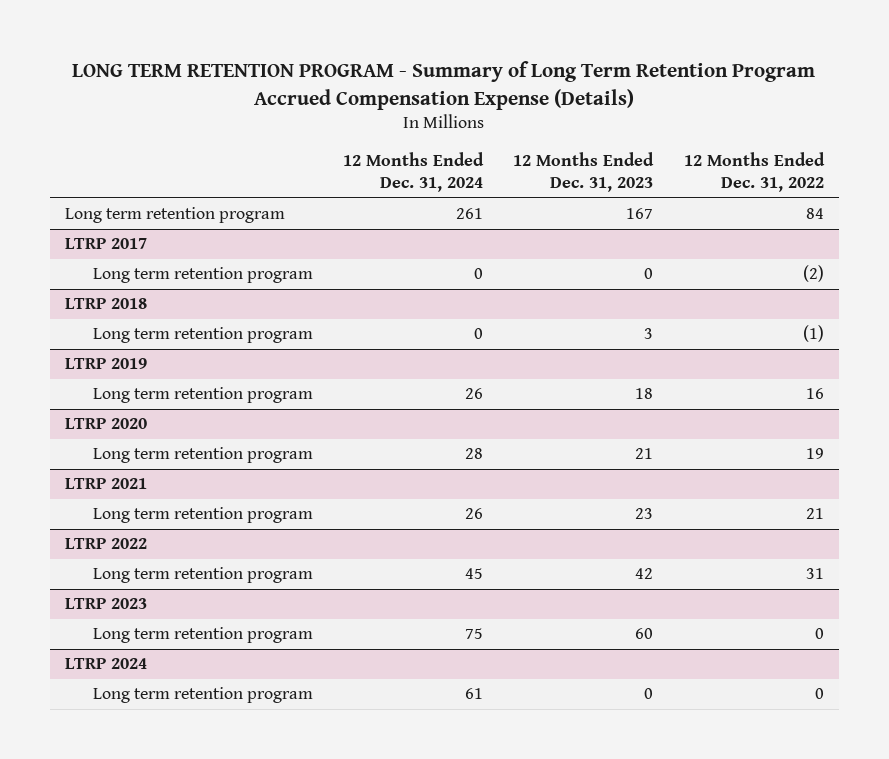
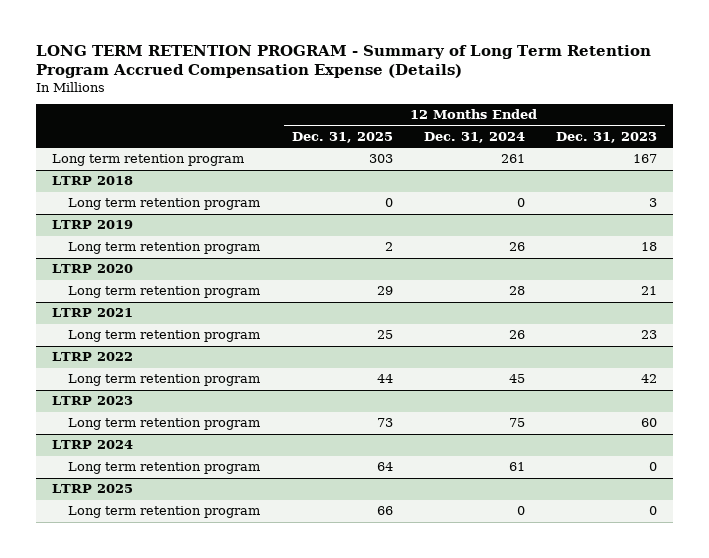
[683,152,825,193] 12 Months Ended Dec. 31, 2022 -> none
none -> [291,132,393,144] Dec. 31, 2025
[64,238,147,250] LTRP 2017 -> none
[92,267,313,284] Long term retention program -> none
none -> [52,484,134,494] LTRP 2025
none -> [68,506,261,519] Long term retention program

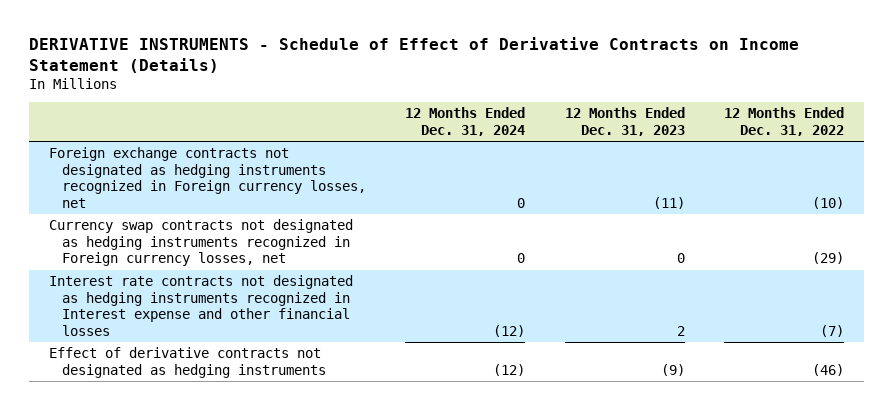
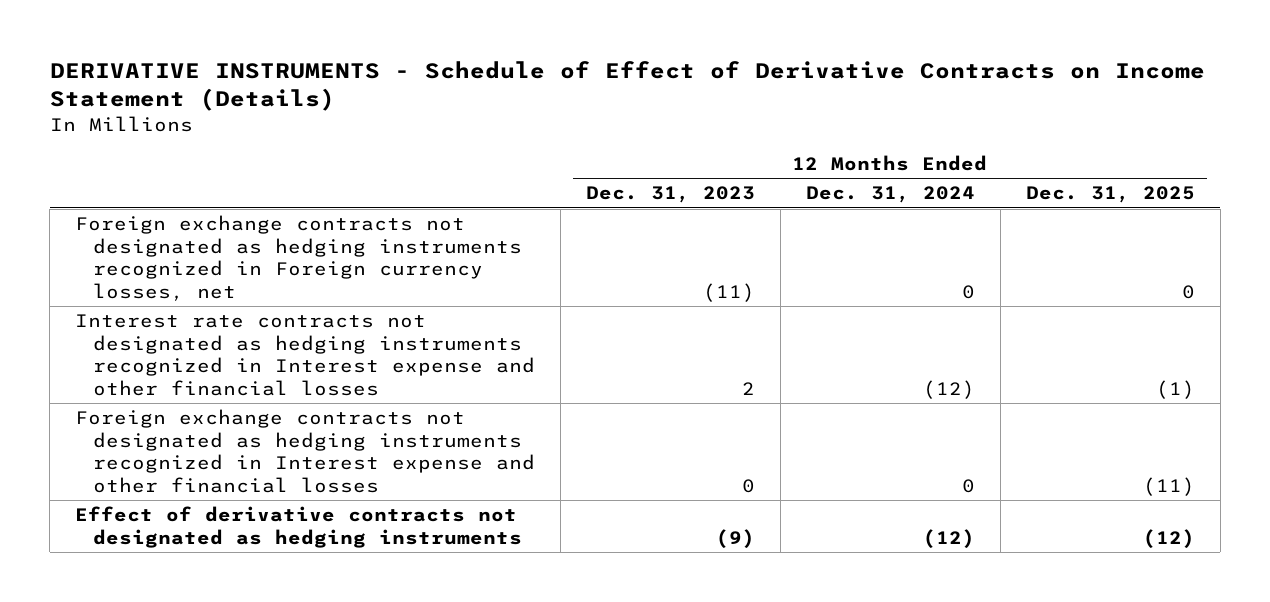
[724,107,845,137] 12 Months Ended Dec. 31, 2022 -> none
none -> [1025,186,1195,204] Dec. 31, 2025
[49,219,354,267] Currency swap contracts not designated as hedging instruments recognized in Foreign currency losses, net -> none
none -> [75,409,535,493] Foreign exchange contracts not designated as hedging instruments recognized in Interest expense and other financial losses

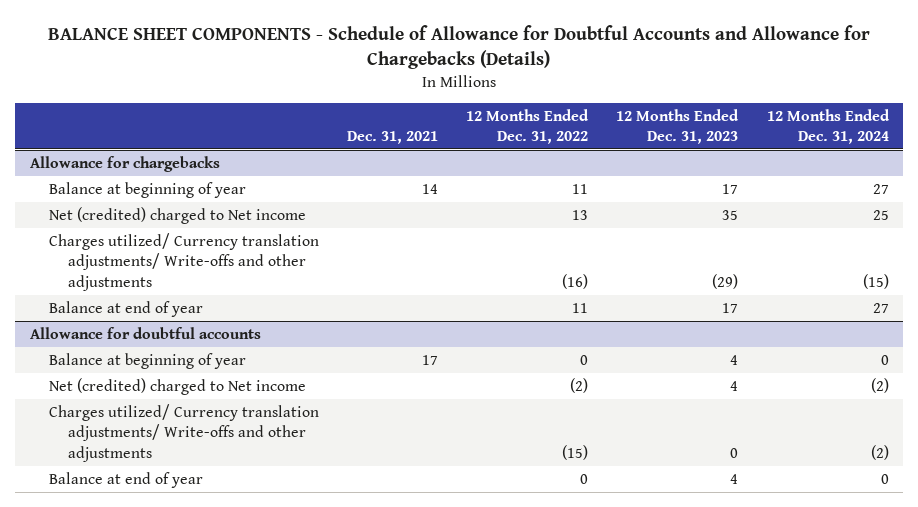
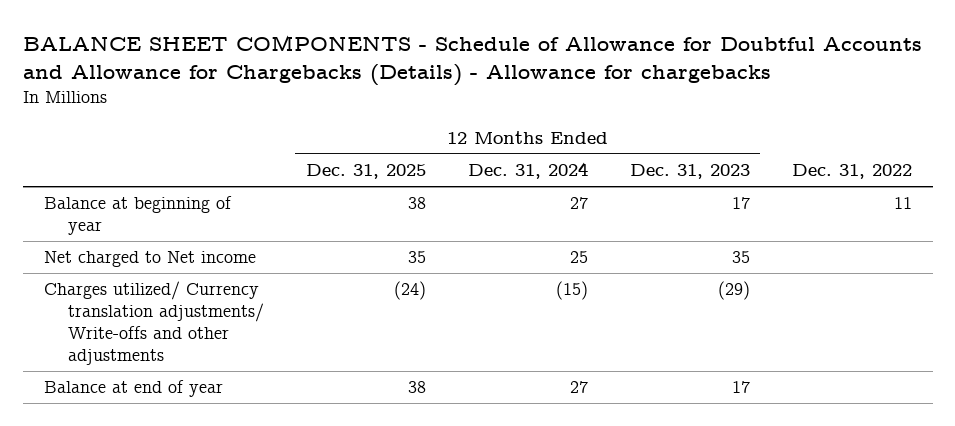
[48,25,871,70] BALANCE SHEET COMPONENTS - Schedule of Allowance for Doubtful Accounts and Allowance for Chargebacks (Details) -> [22,34,922,86] BALANCE SHEET COMPONENTS - Schedule of Allowance for Doubtful Accounts and Allowance for Chargebacks (Details) - Allowance for chargebacks
[347,131,439,145] Dec. 31, 2021 -> none
[466,108,590,145] 12 Months Ended Dec. 31, 2022 -> none
none -> [305,164,426,180] Dec. 31, 2025
none -> [791,164,912,180] Dec. 31, 2022
[29,155,220,172] Allowance for chargebacks -> none
[48,206,306,224] Net (credited) charged to Net income -> [43,251,256,268] Net charged to Net income
[29,326,261,339] Allowance for doubtful accounts -> none
[48,352,246,369] Balance at beginning of year -> none
[48,377,306,395] Net (credited) charged to Net income -> none
[48,403,319,462] Charges utilized/ Currency translation adjustments/ Write-offs and other adjustments -> none
[48,471,203,488] Balance at end of year -> none

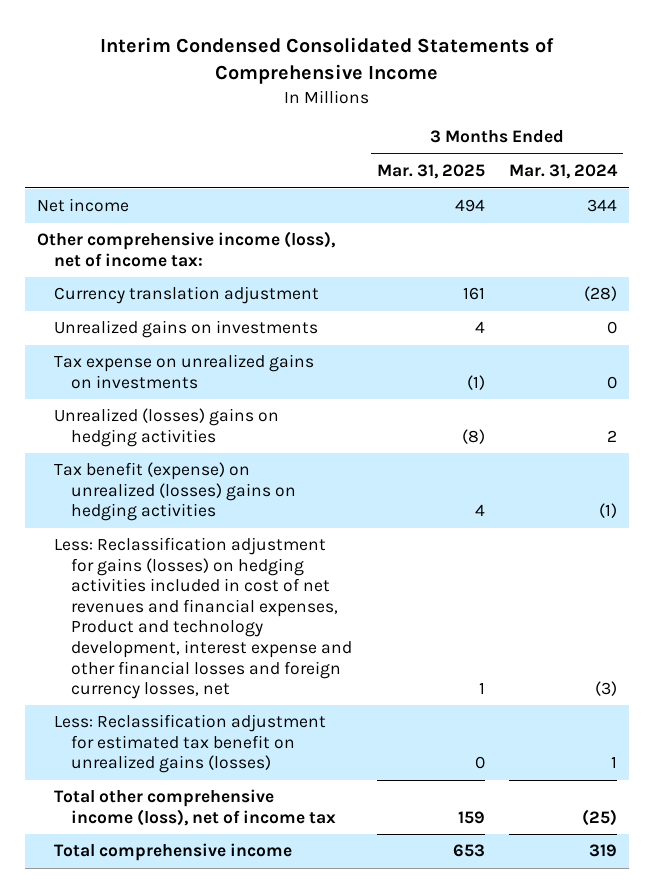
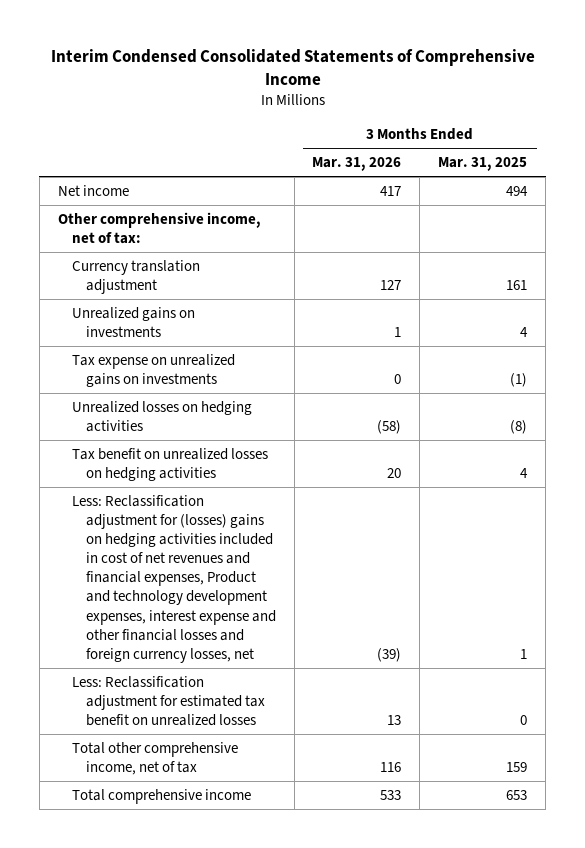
[508,164,618,180] Mar. 31, 2024 -> none
none -> [312,157,402,172] Mar. 31, 2026
[37,231,336,267] Other comprehensive income (loss), net of income tax: -> [57,211,261,245] Other comprehensive income, net of tax:
[54,408,280,447] Unrealized (losses) gains on hedging activities -> [71,400,252,433] Unrealized losses on hedging activities
[54,462,297,522] Tax benefit (expense) on unrealized (losses) gains on hedging activities -> [71,447,268,482] Tax benefit on unrealized losses on hedging activities
[54,537,353,700] Less: Reclassification adjustment for gains (losses) on hedging activities included in cost of net revenues and financial expenses, Product and technology development, interest expense and other financial losses and foreign currency losses, net -> [71,494,276,663] Less: Reclassification adjustment for (losses) gains on hedging activities included in cost of net revenues and financial expenses, Product and technology development expenses, interest expense and other financial losses and foreign currency losses, net
[54,714,327,774] Less: Reclassification adjustment for estimated tax benefit on unrealized gains (losses) -> [71,675,265,727] Less: Reclassification adjustment for estimated tax benefit on unrealized losses
[54,789,337,826] Total other comprehensive income (loss), net of income tax -> [71,741,238,776] Total other comprehensive income, net of tax

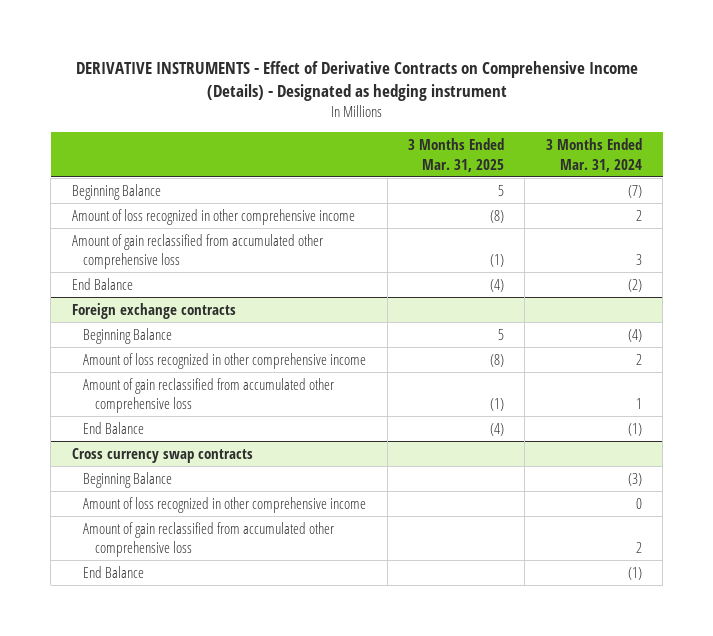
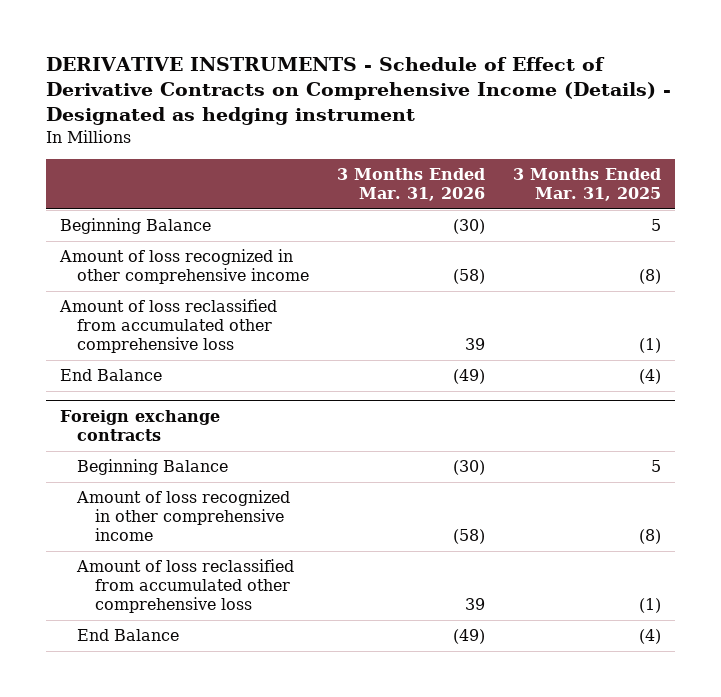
[75,60,638,102] DERIVATIVE INSTRUMENTS - Effect of Derivative Contracts on Comprehensive Income (Details) - Designated as hedging instrument -> [45,56,671,125] DERIVATIVE INSTRUMENTS - Schedule of Effect of Derivative Contracts on Comprehensive Income (Details) - Designated as hedging instrument
[545,138,642,172] 3 Months Ended Mar. 31, 2024 -> none
none -> [337,168,486,202] 3 Months Ended Mar. 31, 2026
[71,233,323,270] Amount of gain reclassified from accumulated other comprehensive loss -> [58,299,277,354] Amount of loss reclassified from accumulated other comprehensive loss
[83,377,335,414] Amount of gain reclassified from accumulated other comprehensive loss -> [76,559,295,614] Amount of loss reclassified from accumulated other comprehensive loss
[71,447,253,463] Cross currency swap contracts -> none
[83,471,173,488] Beginning Balance -> none
[83,496,367,513] Amount of loss recognized in other comprehensive income -> none
[83,521,335,558] Amount of gain reclassified from accumulated other comprehensive loss -> none
[83,565,145,578] End Balance -> none

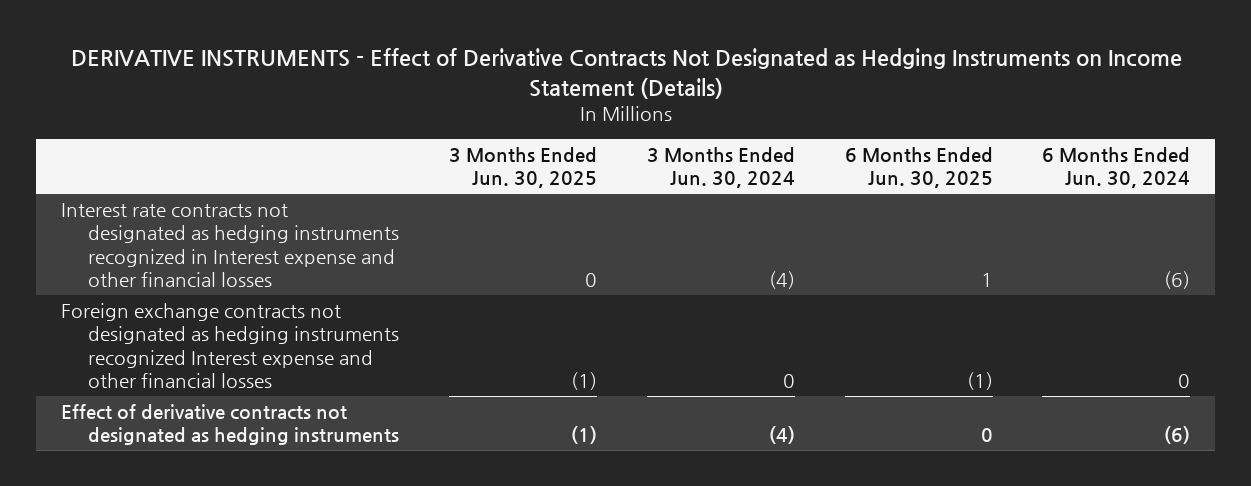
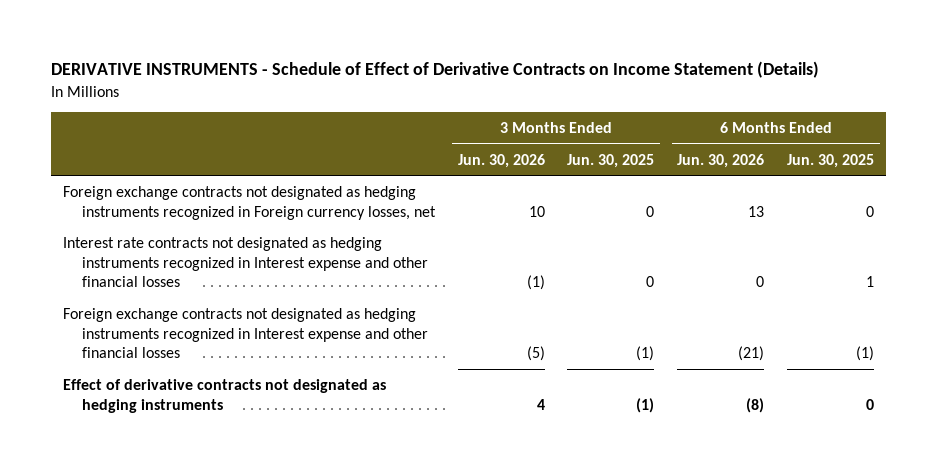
[70,48,1182,99] DERIVATIVE INSTRUMENTS - Effect of Derivative Contracts Not Designated as Hedging Instruments on Income Statement (Details) -> [51,61,820,79] DERIVATIVE INSTRUMENTS - Schedule of Effect of Derivative Contracts on Income Statement (Details)
[646,147,795,189] 3 Months Ended Jun. 30, 2024 -> none
[1042,147,1191,189] 6 Months Ended Jun. 30, 2024 -> none
none -> [457,153,545,168] Jun. 30, 2026
none -> [677,153,765,168] Jun. 30, 2026
none -> [62,185,436,220] Foreign exchange contracts not designated as hedging instruments recognized in Foreign currency losses, net
[60,303,399,388] Foreign exchange contracts not designated as hedging instruments recognized Interest expense and other financial losses -> [62,307,428,359] Foreign exchange contracts not designated as hedging instruments recognized in Interest expense and other financial losses

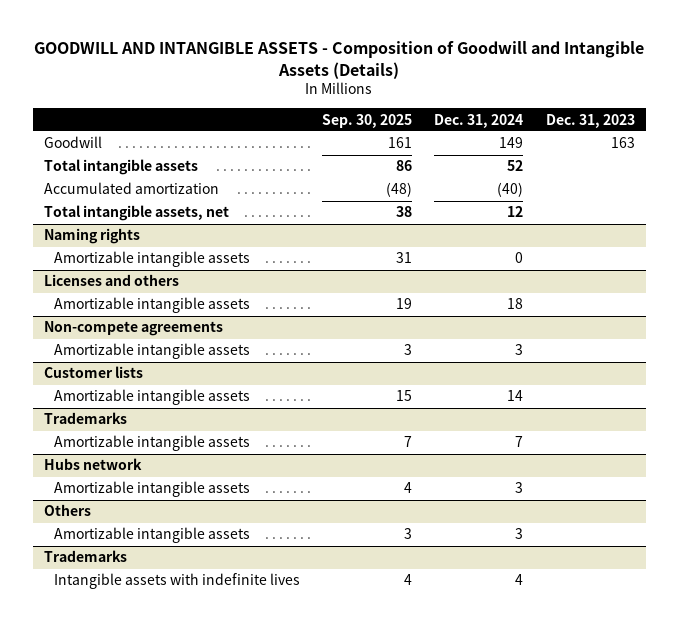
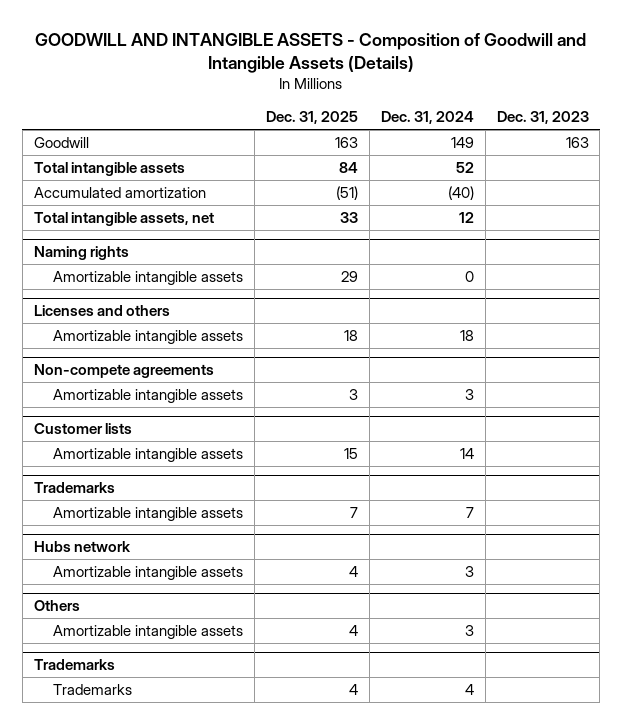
[322,113,413,128] Sep. 30, 2025 -> none
none -> [266,111,359,125] Dec. 31, 2025
[54,573,301,590] Intangible assets with indefinite lives -> [53,683,133,695] Trademarks

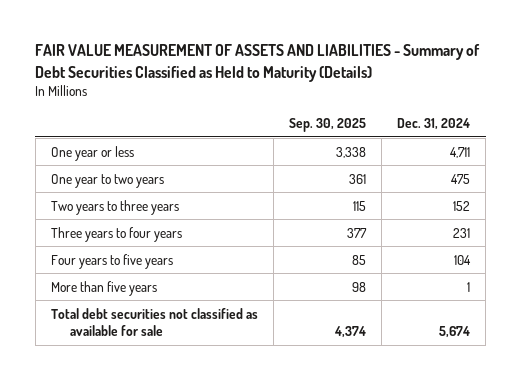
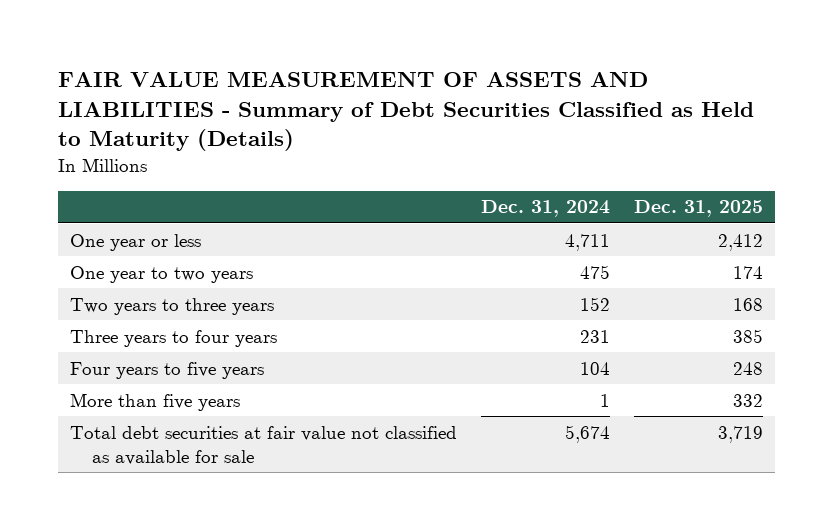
[289,118,367,133] Sep. 30, 2025 -> none
none -> [633,200,763,218] Dec. 31, 2025
[50,307,258,337] Total debt securities not classified as available for sale -> [69,425,457,465] Total debt securities at fair value not classified as available for sale

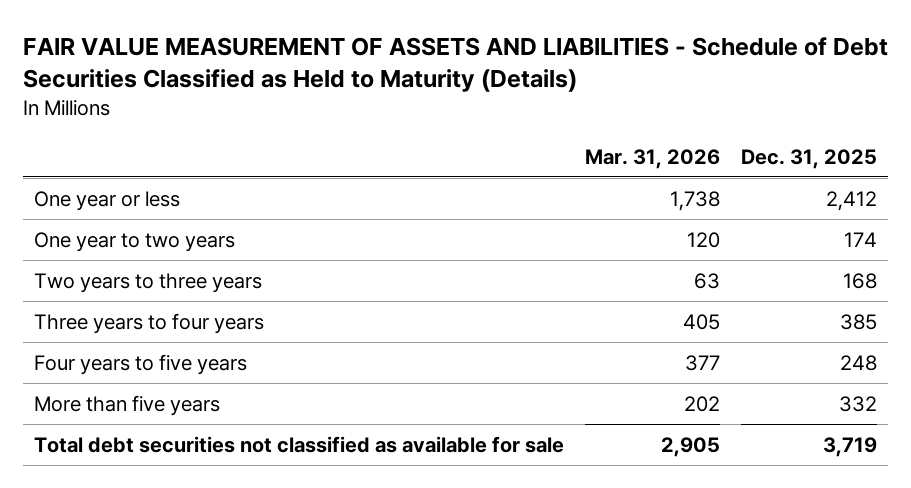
[57,72,754,152] FAIR VALUE MEASUREMENT OF ASSETS AND LIABILITIES - Summary of Debt Securities Classified as Held to Maturity (Details) -> [22,36,888,93] FAIR VALUE MEASUREMENT OF ASSETS AND LIABILITIES - Schedule of Debt Securities Classified as Held to Maturity (Details)
[480,200,610,218] Dec. 31, 2024 -> none
none -> [584,148,720,169] Mar. 31, 2026
[69,425,457,465] Total debt securities at fair value not classified as available for sale -> [33,435,564,453] Total debt securities not classified as available for sale

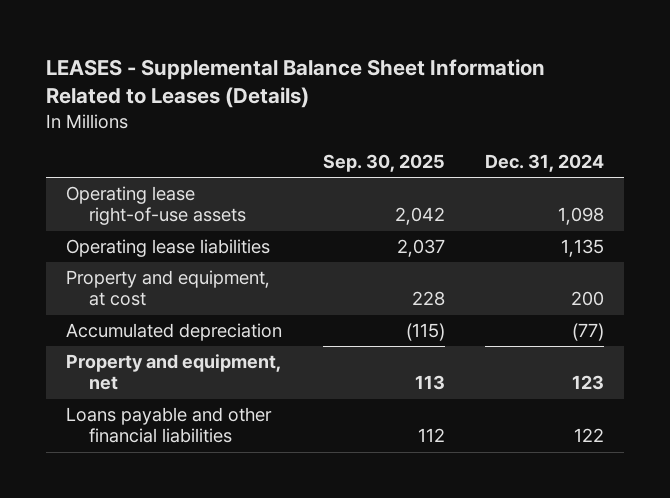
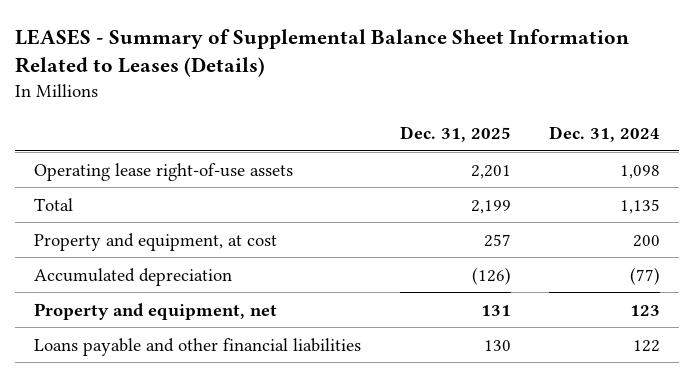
[46,58,546,109] LEASES - Supplemental Balance Sheet Information Related to Leases (Details) -> [15,28,630,78] LEASES - Summary of Supplemental Balance Sheet Information Related to Leases (Details)
[322,154,445,173] Sep. 30, 2025 -> none
none -> [399,126,511,143] Dec. 31, 2025
[66,239,271,258] Operating lease liabilities -> [34,197,74,211] Total

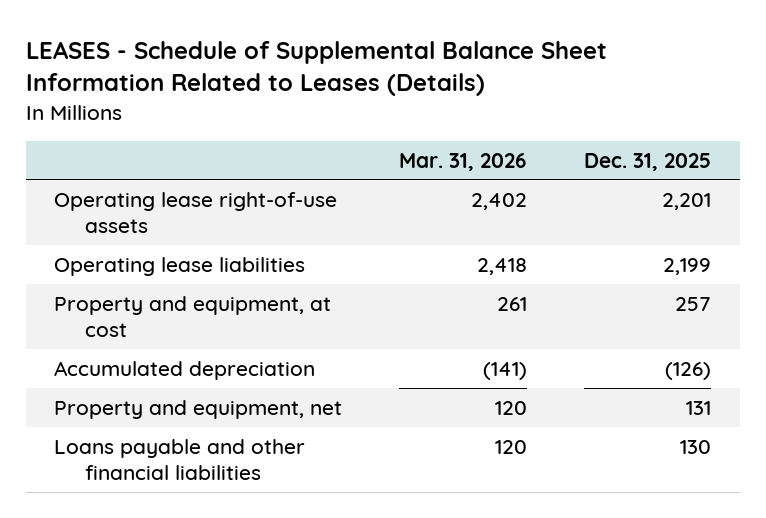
[15,28,630,78] LEASES - Summary of Supplemental Balance Sheet Information Related to Leases (Details) -> [25,40,607,97] LEASES - Schedule of Supplemental Balance Sheet Information Related to Leases (Details)
[548,126,660,143] Dec. 31, 2024 -> none
none -> [399,152,528,171] Mar. 31, 2026
[34,197,74,211] Total -> [54,256,306,276] Operating lease liabilities

